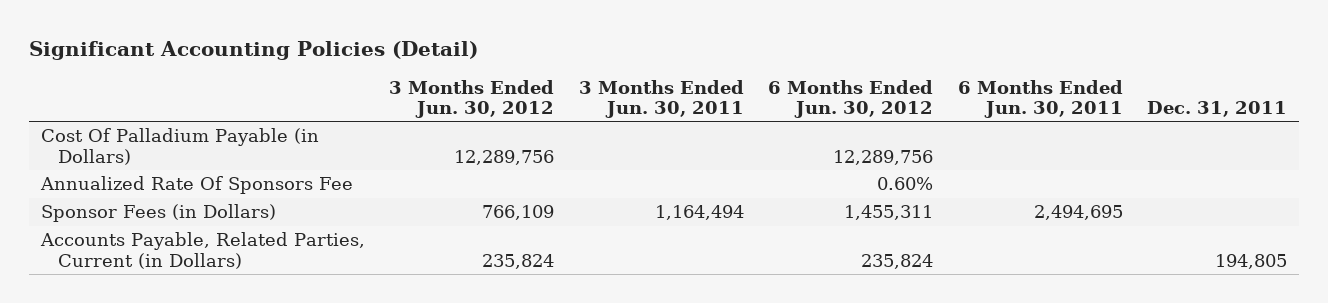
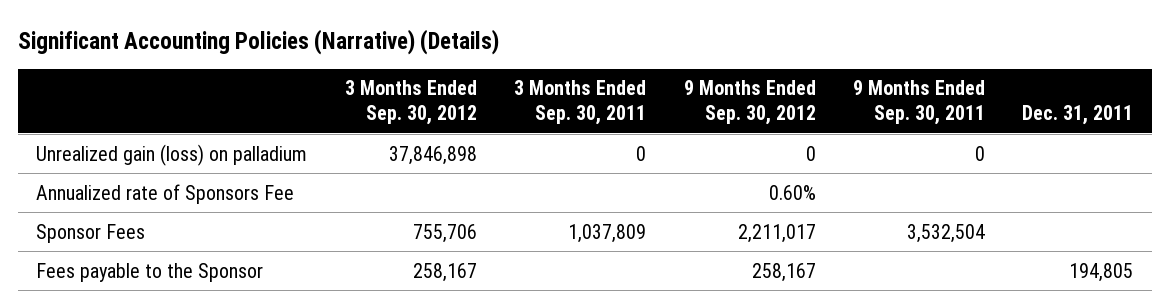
[28,40,478,60] Significant Accounting Policies (Detail) -> [17,28,499,55] Significant Accounting Policies (Narrative) (Details)
[389,79,555,118] 3 Months Ended Jun. 30, 2012 -> none
[578,79,744,118] 3 Months Ended Jun. 30, 2011 -> none
[768,79,934,118] 6 Months Ended Jun. 30, 2012 -> none
[957,79,1123,118] 6 Months Ended Jun. 30, 2011 -> none
none -> [344,80,477,126] 3 Months Ended Sep. 30, 2012
none -> [514,80,647,126] 3 Months Ended Sep. 30, 2011
none -> [683,80,816,126] 9 Months Ended Sep. 30, 2012
none -> [853,80,986,126] 9 Months Ended Sep. 30, 2011
[40,128,319,165] Cost Of Palladium Payable (in Dollars) -> none
none -> [36,143,308,166] Unrealized gain (loss) on palladium
[39,176,353,195] Annualized Rate Of Sponsors Fee -> [36,183,295,204] Annualized rate of Sponsors Fee
[40,204,276,223] Sponsor Fees (in Dollars) -> [36,223,146,243] Sponsor Fees
[39,232,365,269] Accounts Payable, Related Parties, Current (in Dollars) -> [36,262,264,282] Fees payable to the Sponsor

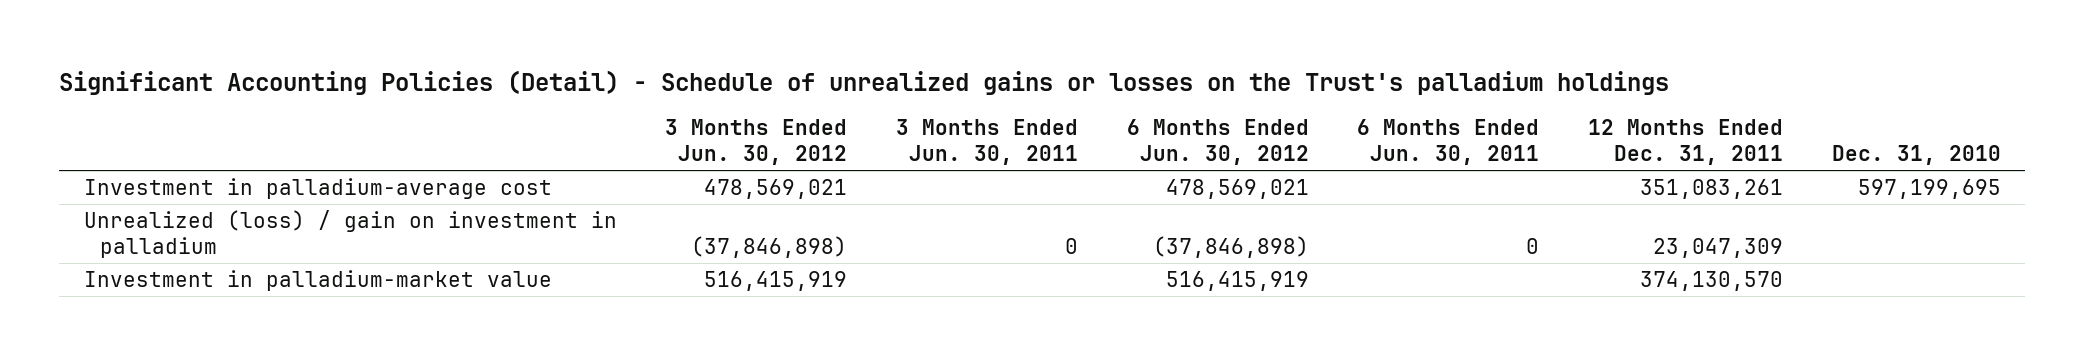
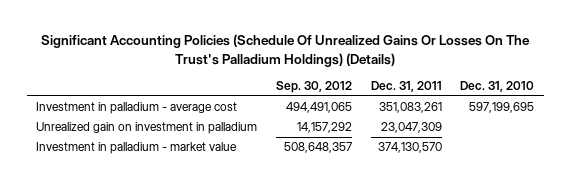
[59,69,1670,95] Significant Accounting Policies (Detail) - Schedule of unrealized gains or losses on the Trust's palladium holdings -> [41,34,531,67] Significant Accounting Policies (Schedule Of Unrealized Gains Or Losses On The Trust's Palladium Holdings) (Details)
[665,119,848,166] 3 Months Ended Jun. 30, 2012 -> none
[896,119,1079,166] 3 Months Ended Jun. 30, 2011 -> none
[1126,119,1309,166] 6 Months Ended Jun. 30, 2012 -> none
[1357,119,1540,166] 6 Months Ended Jun. 30, 2011 -> none
[1588,119,1784,166] 12 Months Ended Dec. 31, 2011 -> none
none -> [275,81,352,94] Sep. 30, 2012
none -> [370,81,442,93] Dec. 31, 2011
[83,177,552,199] Investment in palladium-average cost -> [36,102,238,115] Investment in palladium - average cost
[83,209,617,258] Unrealized (loss) / gain on investment in palladium -> [36,122,258,135] Unrealized gain on investment in palladium
[83,269,552,291] Investment in palladium-market value -> [36,142,238,155] Investment in palladium - market value

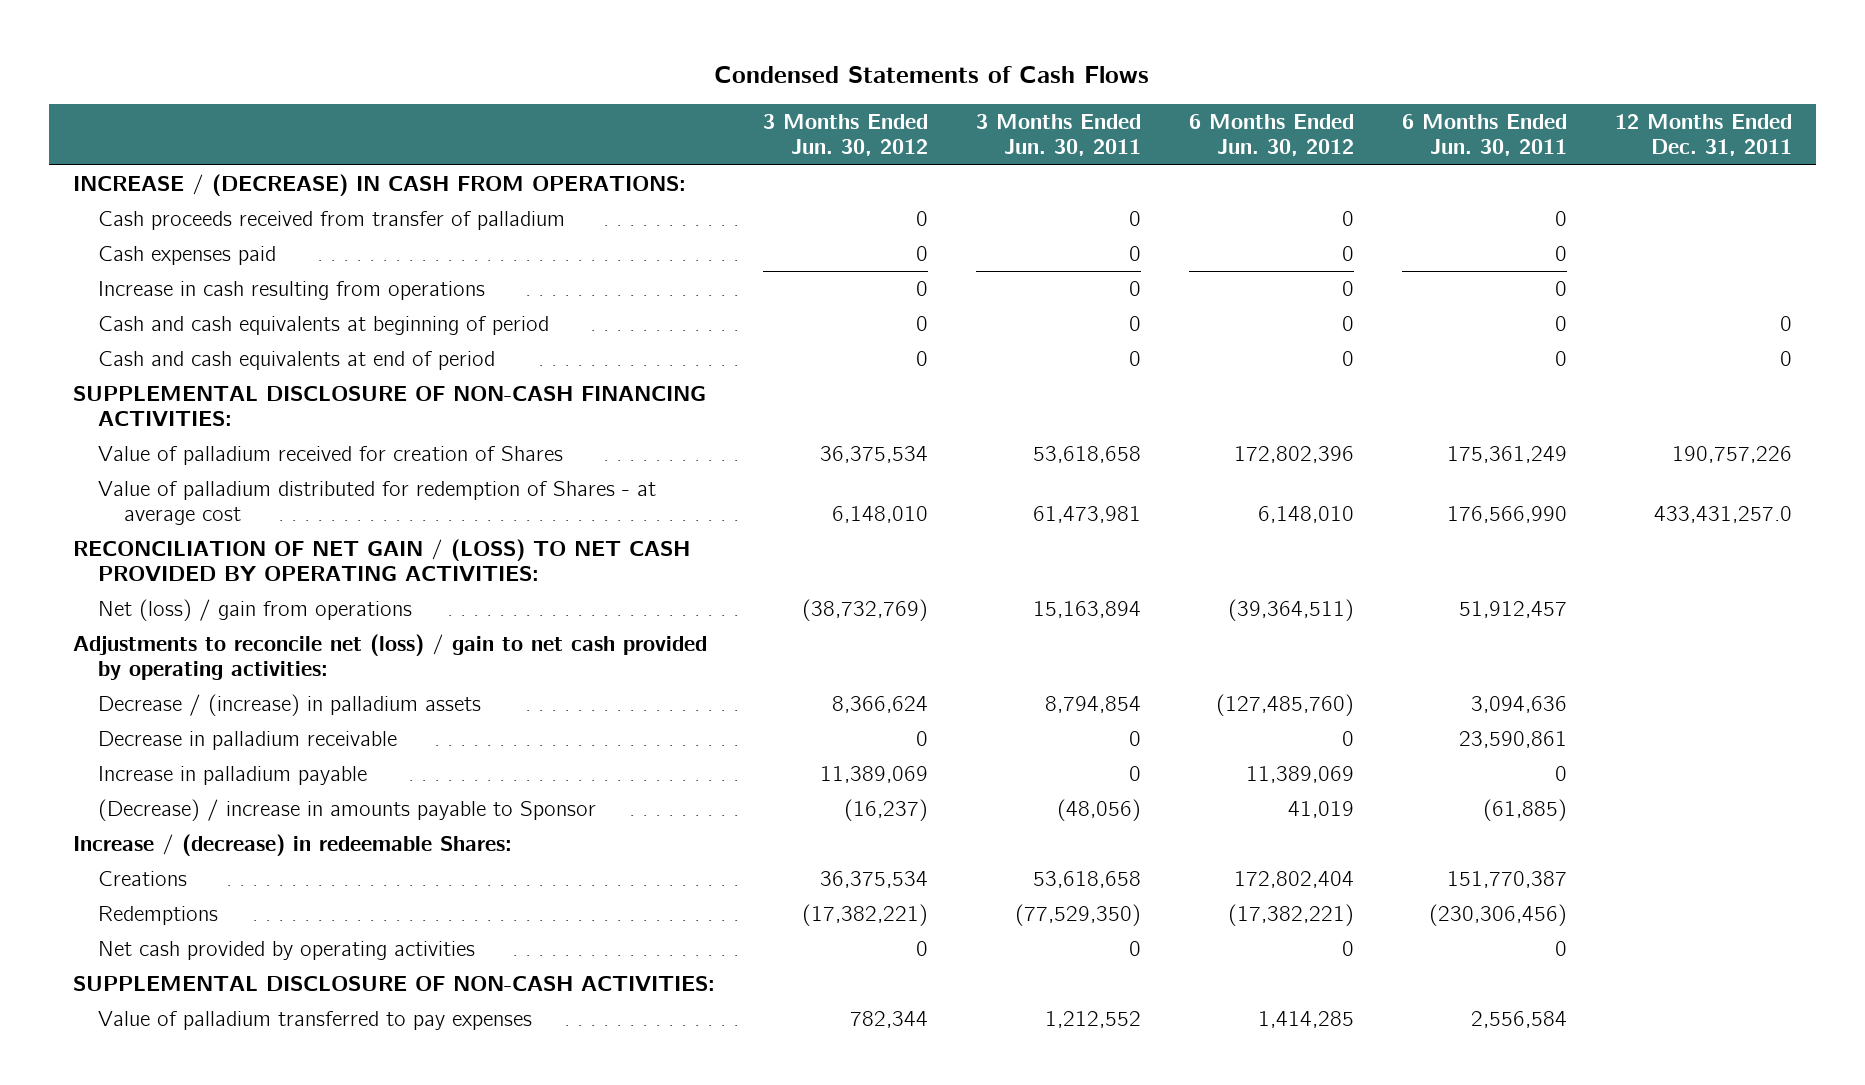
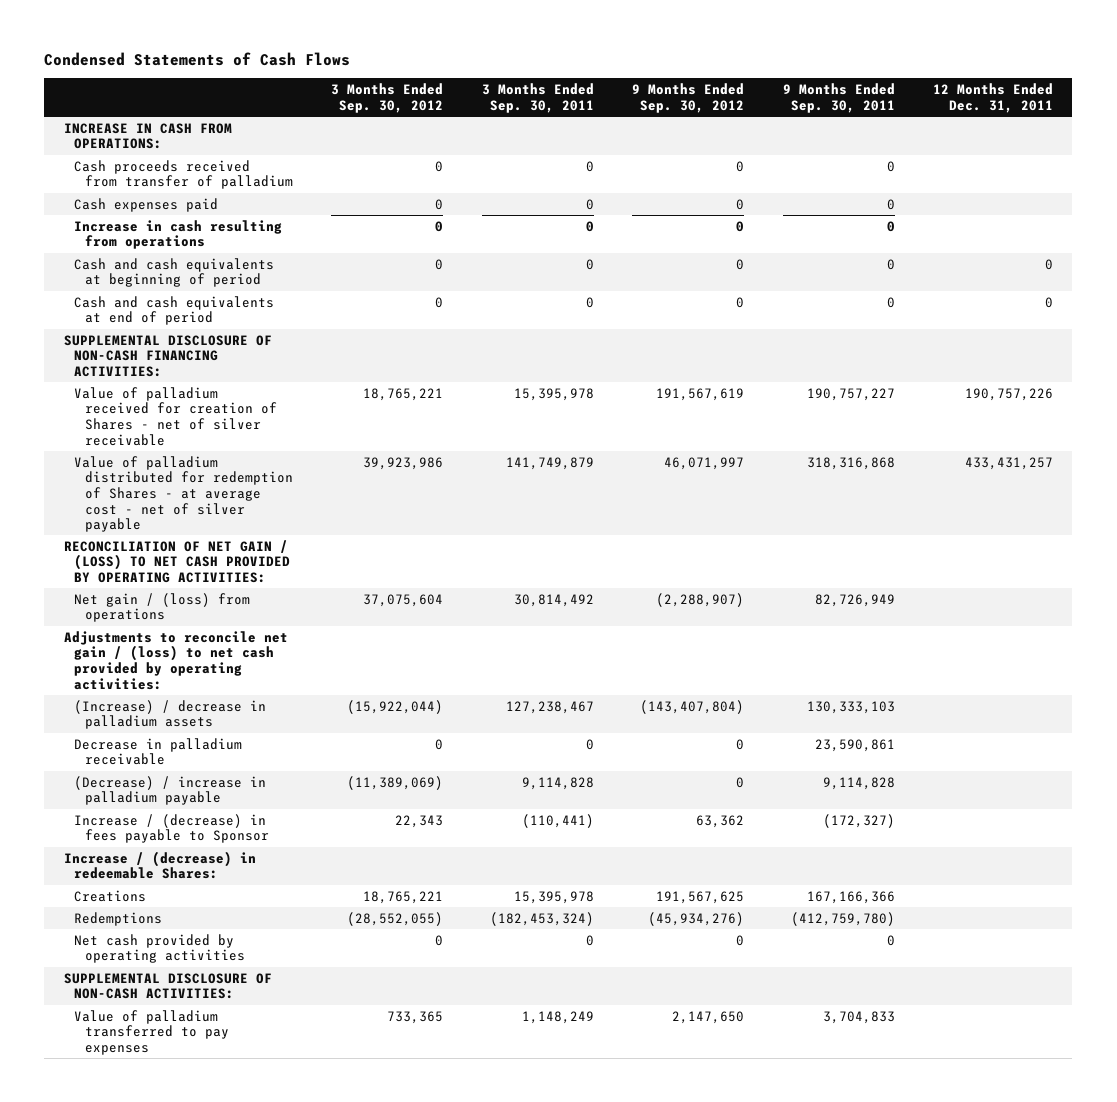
[762,114,928,157] 3 Months Ended Jun. 30, 2012 -> none
[975,114,1141,157] 3 Months Ended Jun. 30, 2011 -> none
[1188,114,1354,157] 6 Months Ended Jun. 30, 2012 -> none
[1401,114,1567,157] 6 Months Ended Jun. 30, 2011 -> none
none -> [331,83,444,113] 3 Months Ended Sep. 30, 2012
none -> [481,83,594,113] 3 Months Ended Sep. 30, 2011
none -> [632,83,745,113] 9 Months Ended Sep. 30, 2012
none -> [782,83,895,113] 9 Months Ended Sep. 30, 2011
[72,174,686,197] INCREASE / (DECREASE) IN CASH FROM OPERATIONS: -> [63,122,232,150] INCREASE IN CASH FROM OPERATIONS:
[98,446,564,466] Value of palladium received for creation of Shares -> [74,386,277,446] Value of palladium received for creation of Shares - net of silver receivable
[98,481,657,526] Value of palladium distributed for redemption of Shares - at average cost -> [74,455,293,533] Value of palladium distributed for redemption of Shares - at average cost - net of silver payable
[1653,506,1792,524] 433,431,257.0 -> [965,456,1054,470] 433,431,257
[98,599,413,622] Net (loss) / gain from operations -> [74,592,251,623] Net gain / (loss) from operations
[72,634,707,681] Adjustments to reconcile net (loss) / gain to net cash provided by operating activities: -> [63,630,288,690] Adjustments to reconcile net gain / (loss) to net cash provided by operating activities:
[98,694,482,717] Decrease / (increase) in palladium assets -> [74,699,267,730] (Increase) / decrease in palladium assets
[98,766,368,786] Increase in palladium payable -> [74,775,267,806] (Decrease) / increase in palladium payable
[98,799,597,822] (Decrease) / increase in amounts payable to Sponsor -> [74,813,269,844] Increase / (decrease) in fees payable to Sponsor

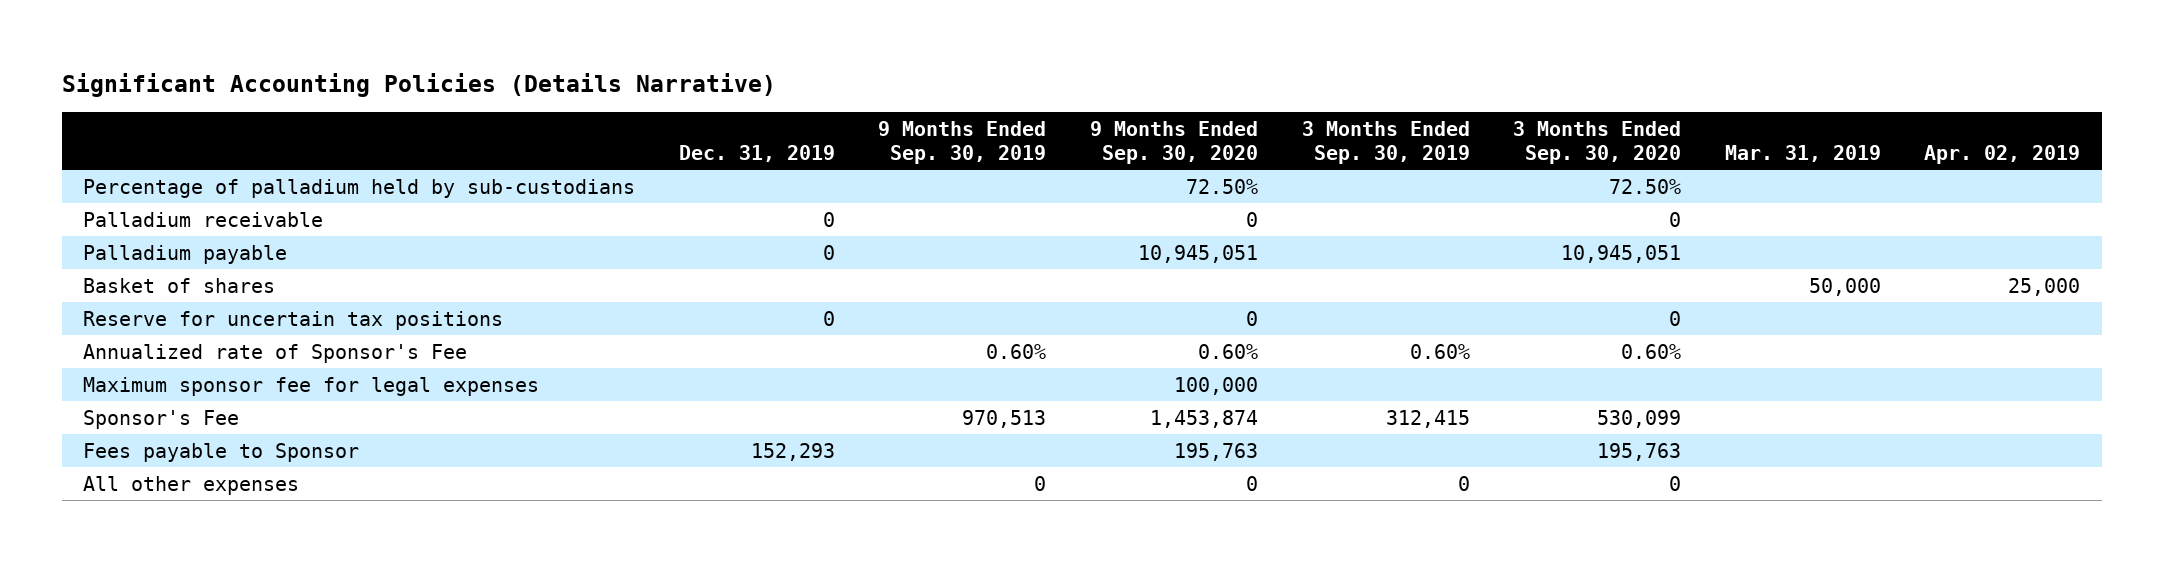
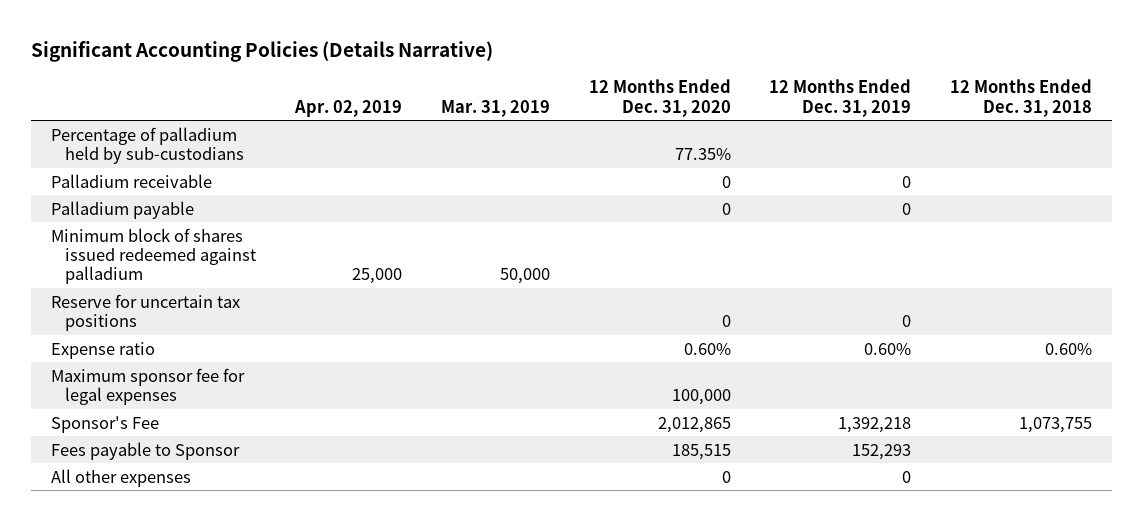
[678,145,835,163] Dec. 31, 2019 -> none
[878,120,1047,165] 9 Months Ended Sep. 30, 2019 -> none
[1089,120,1258,165] 9 Months Ended Sep. 30, 2020 -> none
[1301,120,1470,165] 3 Months Ended Sep. 30, 2019 -> none
[1513,120,1682,165] 3 Months Ended Sep. 30, 2020 -> none
none -> [588,79,731,117] 12 Months Ended Dec. 31, 2020
none -> [769,79,912,117] 12 Months Ended Dec. 31, 2019
none -> [950,79,1093,117] 12 Months Ended Dec. 31, 2018
[83,277,276,293] Basket of shares -> [50,227,257,285] Minimum block of shares issued redeemed against palladium
[83,343,468,363] Annualized rate of Sponsor's Fee -> [50,341,155,359] Expense ratio

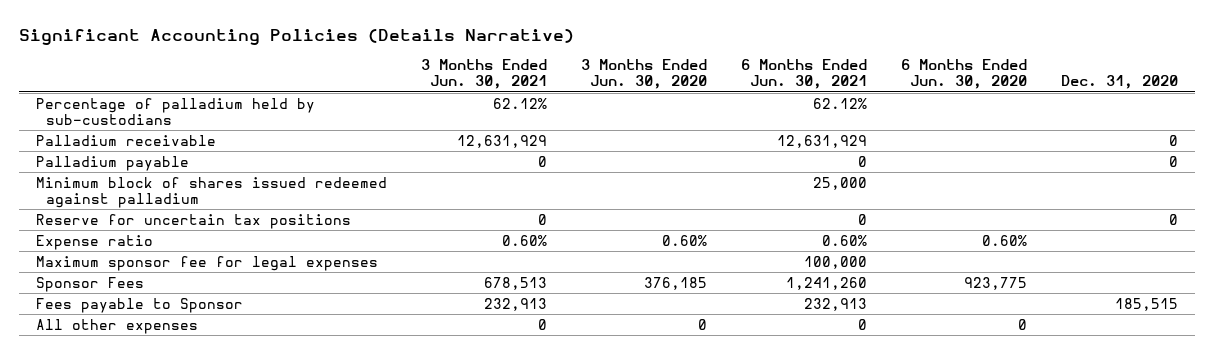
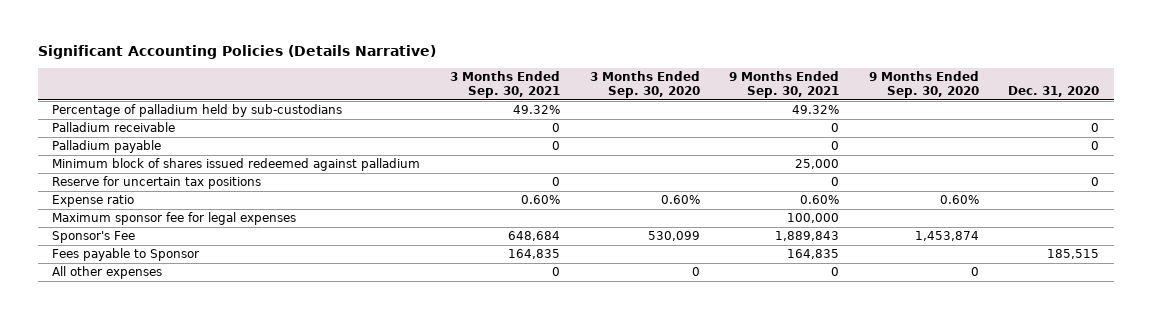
[421,59,548,90] 3 Months Ended Jun. 30, 2021 -> none
[581,59,708,90] 3 Months Ended Jun. 30, 2020 -> none
[741,59,868,90] 6 Months Ended Jun. 30, 2021 -> none
[900,59,1027,90] 6 Months Ended Jun. 30, 2020 -> none
none -> [449,71,560,99] 3 Months Ended Sep. 30, 2021
none -> [589,71,700,99] 3 Months Ended Sep. 30, 2020
none -> [729,71,840,99] 9 Months Ended Sep. 30, 2021
none -> [868,71,979,99] 9 Months Ended Sep. 30, 2020
[36,276,145,292] Sponsor Fees -> [52,231,136,244] Sponsor's Fee

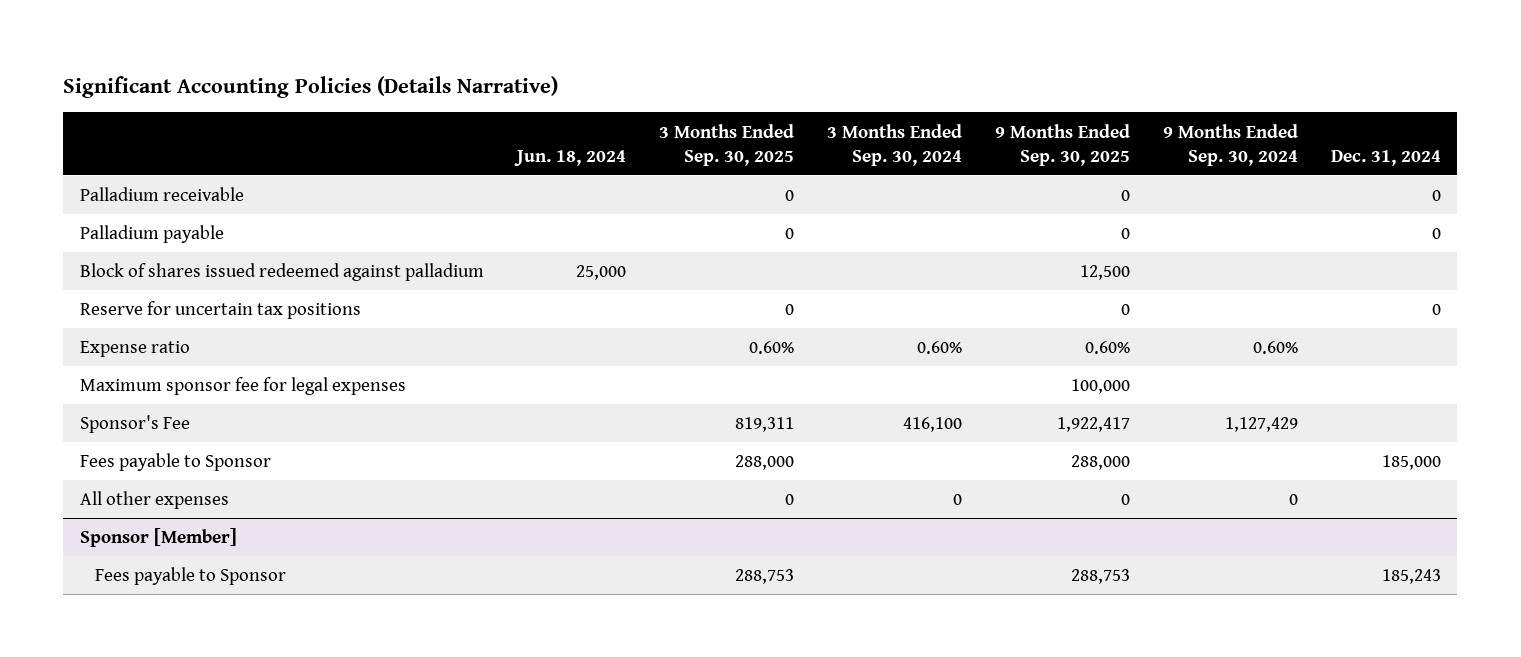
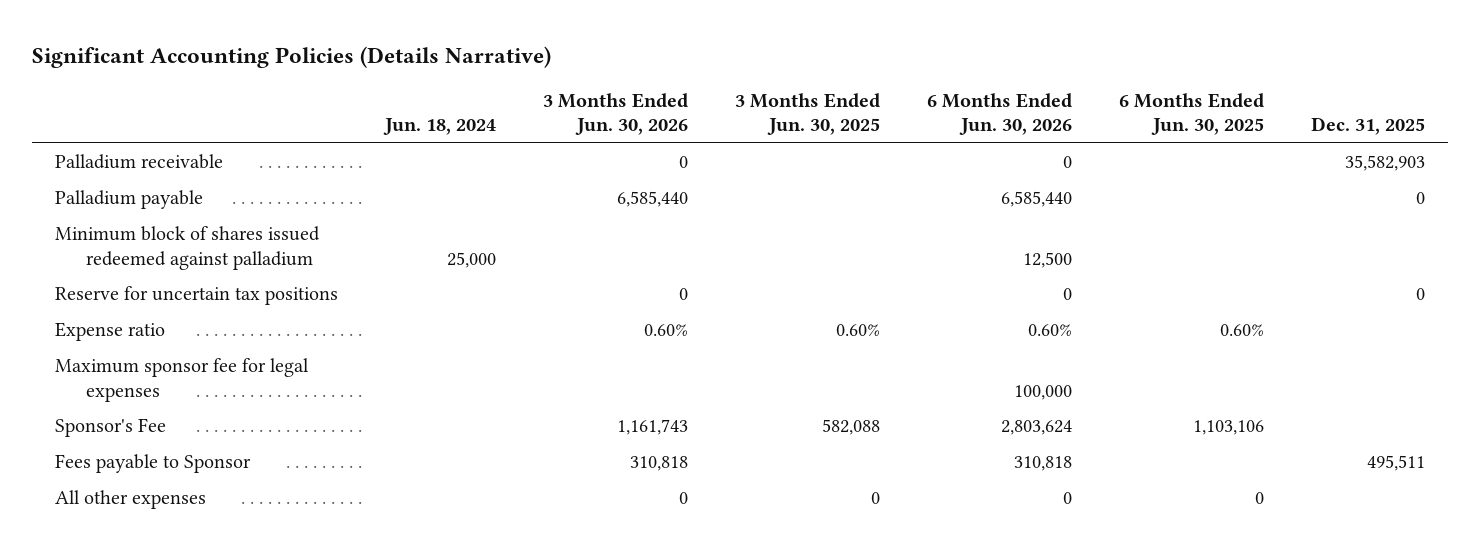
[658,123,794,166] 3 Months Ended Sep. 30, 2025 -> none
[826,123,962,166] 3 Months Ended Sep. 30, 2024 -> none
[994,123,1130,166] 9 Months Ended Sep. 30, 2025 -> none
[1162,123,1298,166] 9 Months Ended Sep. 30, 2024 -> none
[1330,149,1441,166] Dec. 31, 2024 -> none
none -> [543,93,689,136] 3 Months Ended Jun. 30, 2026
none -> [735,93,881,136] 3 Months Ended Jun. 30, 2025
none -> [927,93,1073,136] 6 Months Ended Jun. 30, 2026
none -> [1118,93,1264,136] 6 Months Ended Jun. 30, 2025
none -> [1310,117,1425,136] Dec. 31, 2025
[79,263,484,282] Block of shares issued redeemed against palladium -> [55,226,321,270] Minimum block of shares issued redeemed against palladium
[79,528,237,548] Sponsor [Member] -> none
[94,567,286,586] Fees payable to Sponsor -> none

